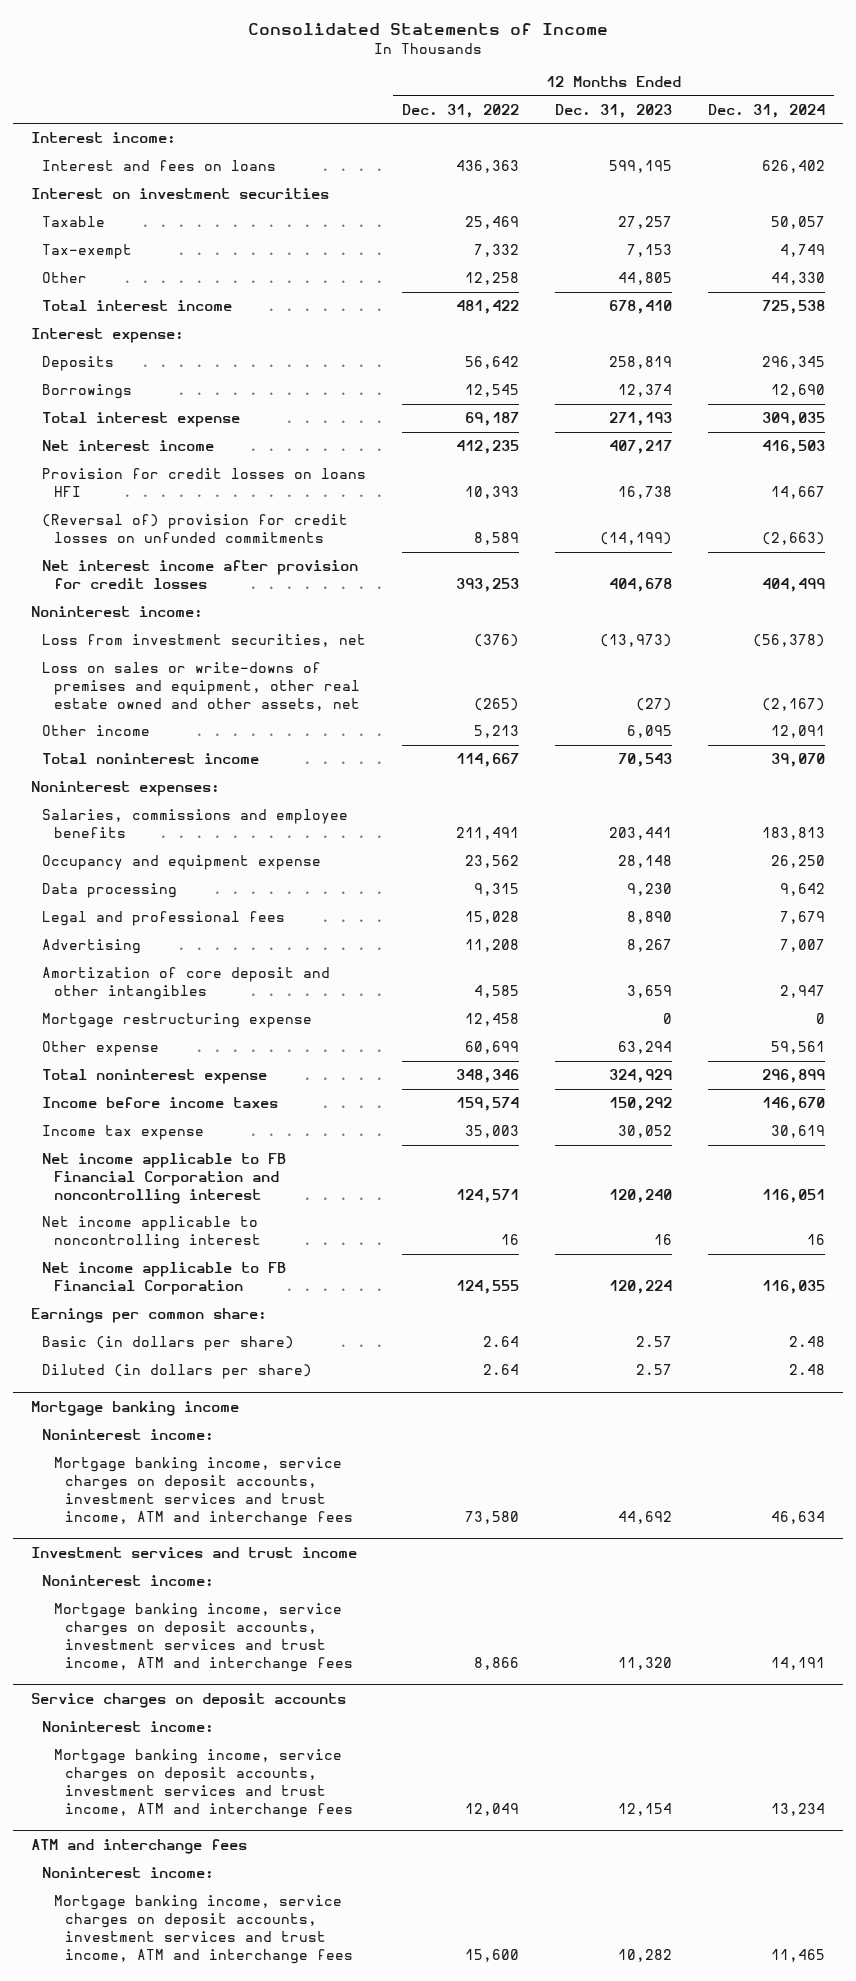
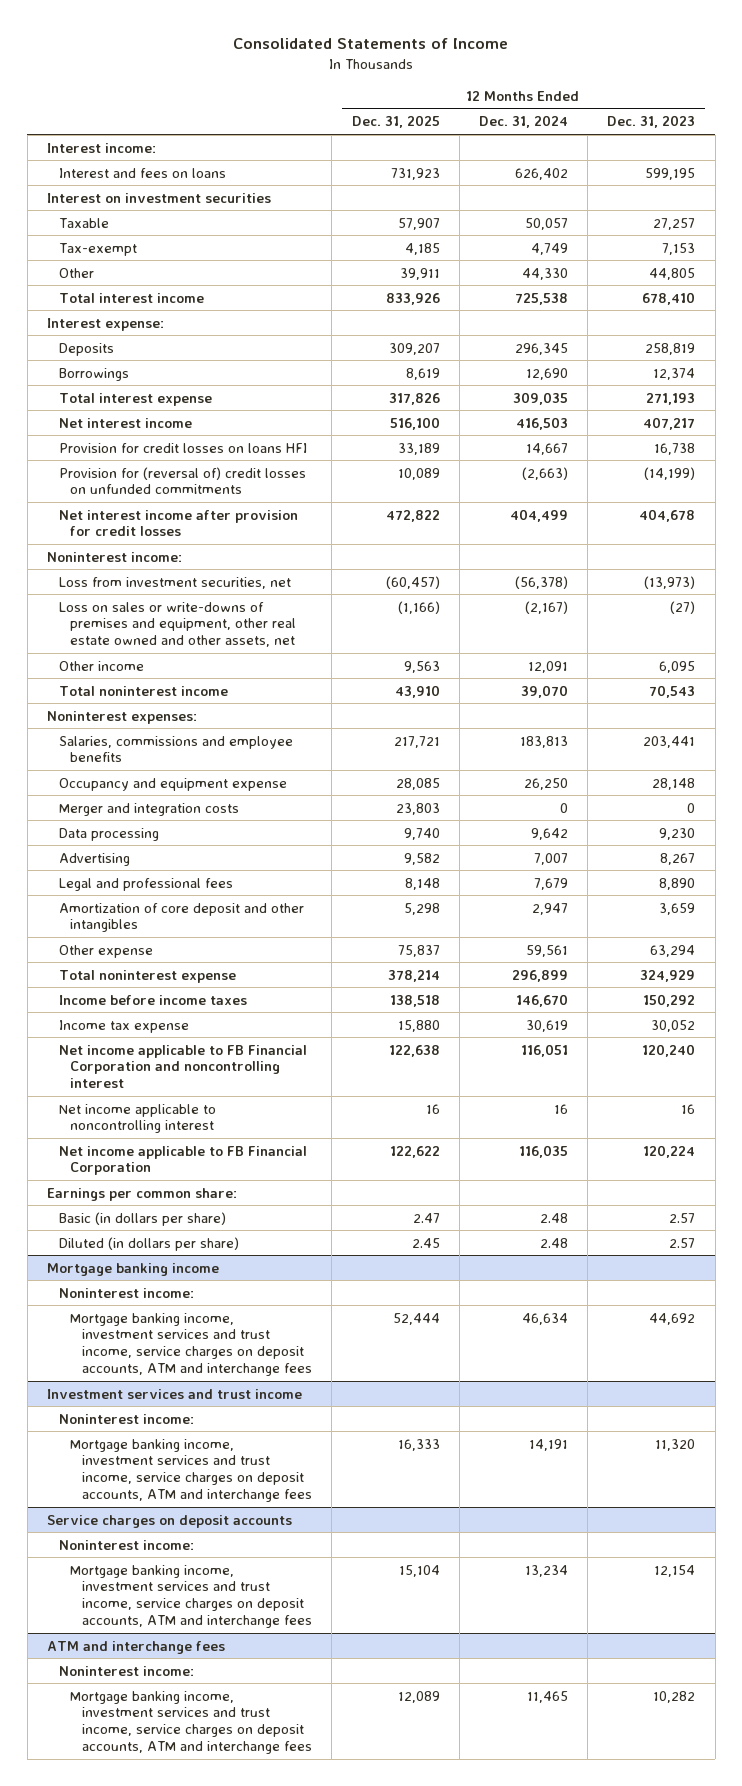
[402,103,520,118] Dec. 31, 2022 -> none
none -> [351,115,440,129] Dec. 31, 2025
[42,514,349,544] (Reversal of) provision for credit losses on unfunded commitments -> [58,466,306,495] Provision for (reversal of) credit losses on unfunded commitments
none -> [58,802,239,816] Merger and integration costs
[42,911,286,927] Legal and professional fees -> [58,877,233,891] Legal and professional fees
[42,1013,313,1029] Mortgage restructuring expense -> none
[53,1457,354,1526] Mortgage banking income, service charges on deposit accounts, investment services and trust income, ATM and interchange fees -> [70,1312,313,1376] Mortgage banking income, investment services and trust income, service charges on deposit accounts, ATM and interchange fees
[53,1603,354,1672] Mortgage banking income, service charges on deposit accounts, investment services and trust income, ATM and interchange fees -> [70,1438,313,1502] Mortgage banking income, investment services and trust income, service charges on deposit accounts, ATM and interchange fees
[53,1749,354,1818] Mortgage banking income, service charges on deposit accounts, investment services and trust income, ATM and interchange fees -> [70,1564,313,1628] Mortgage banking income, investment services and trust income, service charges on deposit accounts, ATM and interchange fees
[53,1895,354,1964] Mortgage banking income, service charges on deposit accounts, investment services and trust income, ATM and interchange fees -> [70,1690,313,1754] Mortgage banking income, investment services and trust income, service charges on deposit accounts, ATM and interchange fees

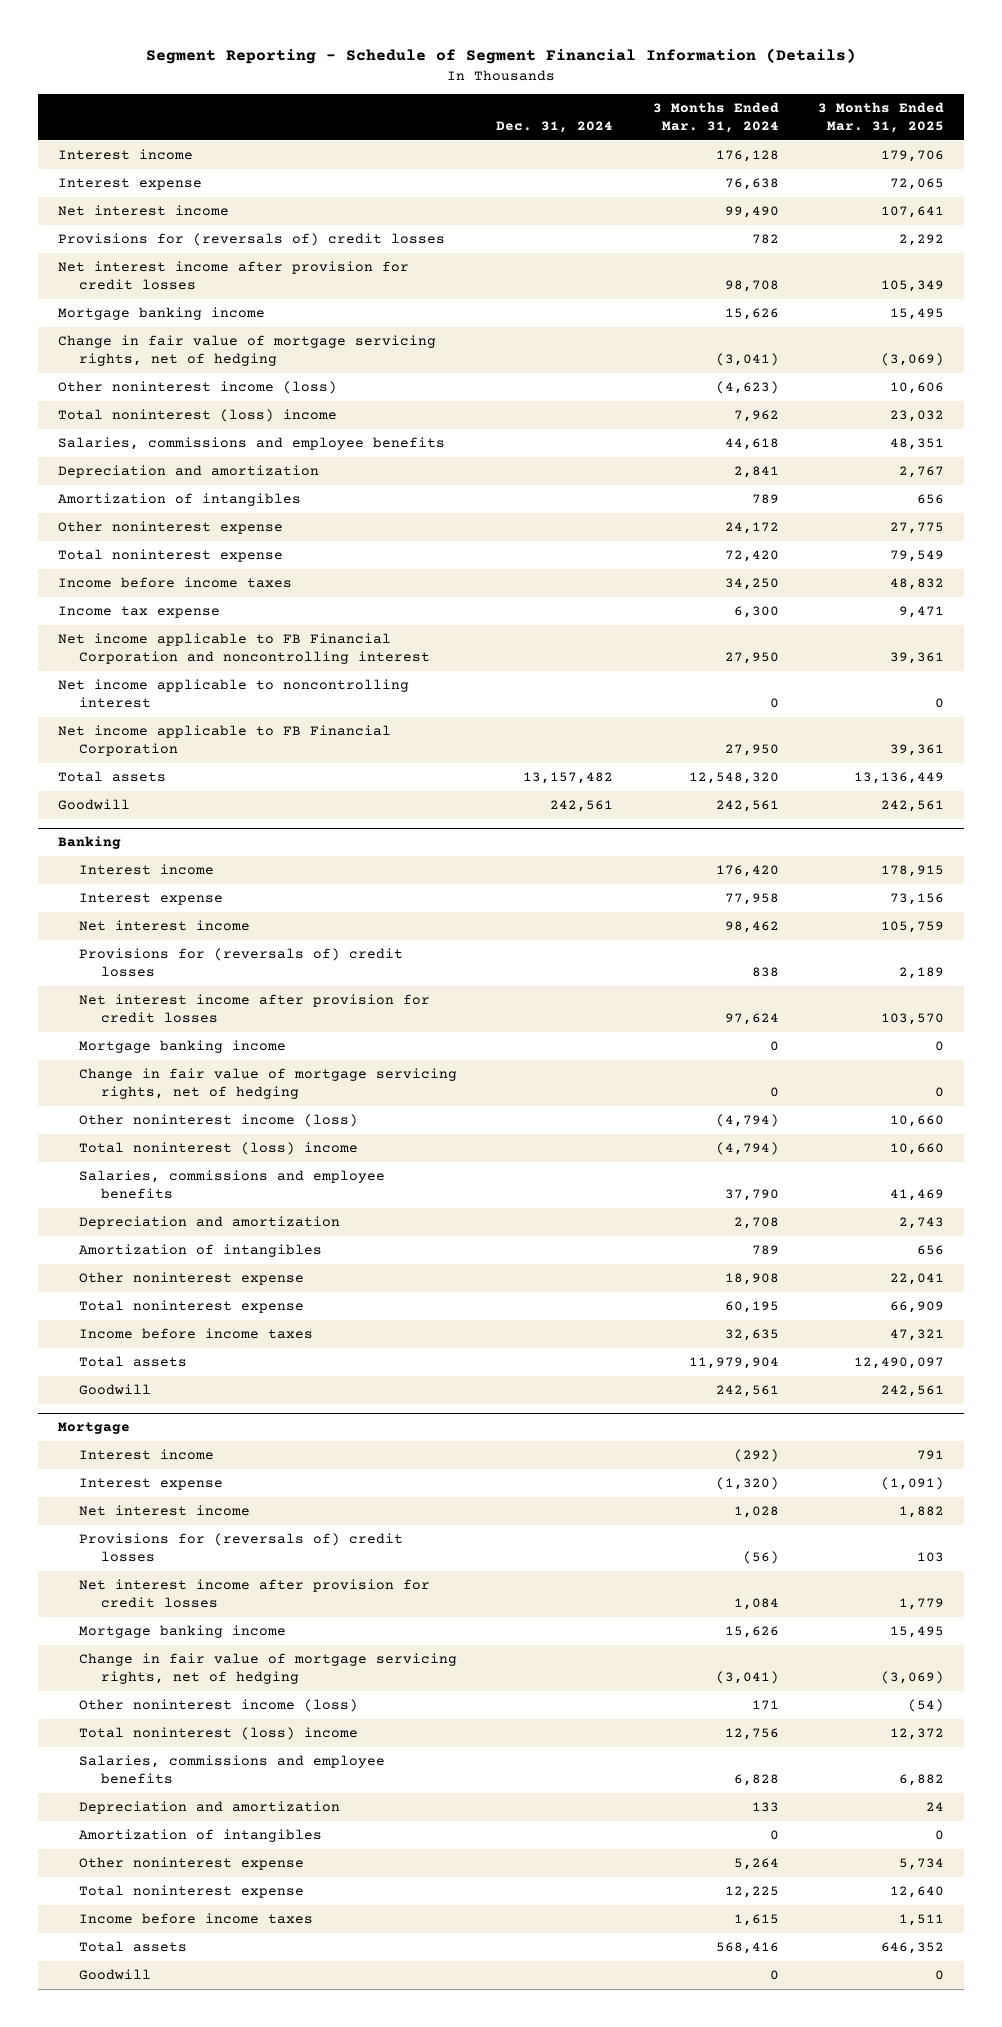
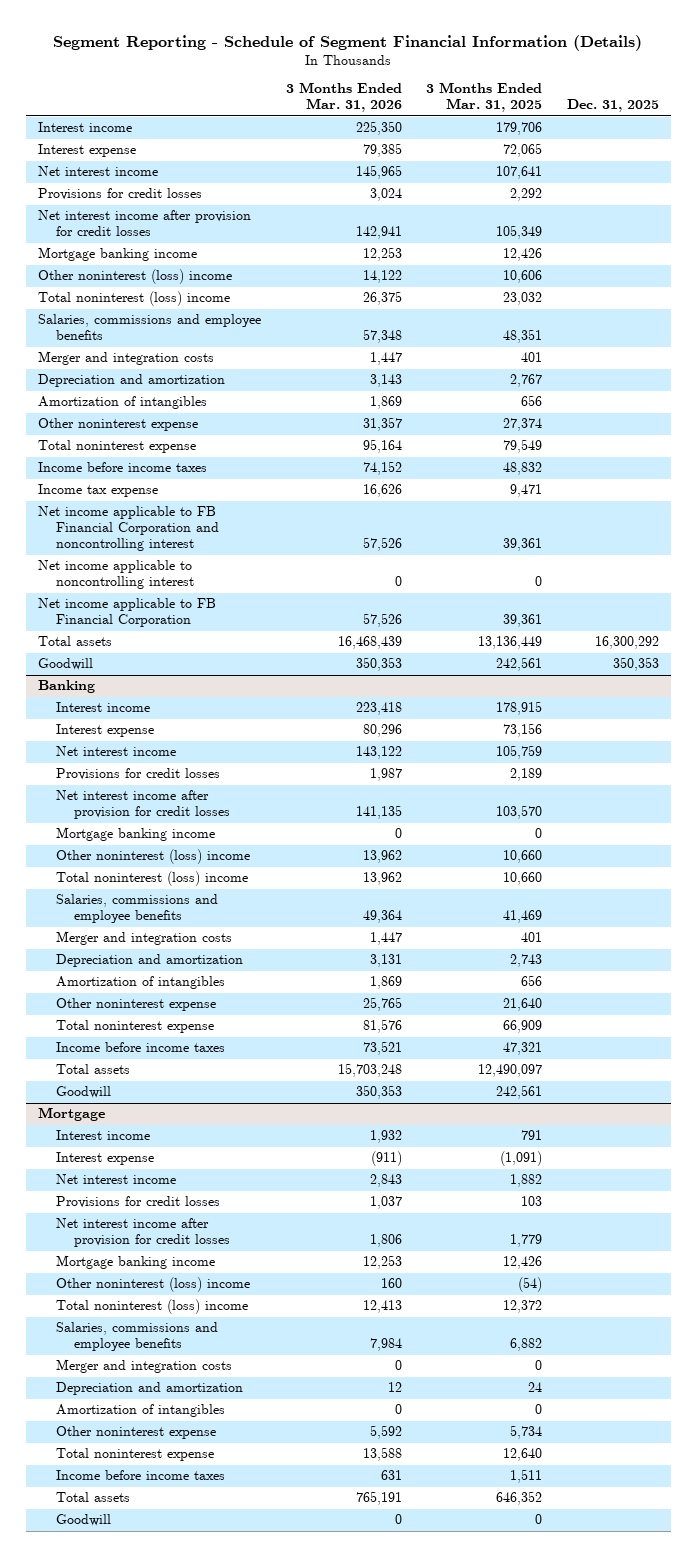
[496,121,614,134] Dec. 31, 2024 -> none
[652,101,779,134] 3 Months Ended Mar. 31, 2024 -> none
none -> [285,82,402,113] 3 Months Ended Mar. 31, 2026
none -> [566,99,659,113] Dec. 31, 2025
[57,233,445,247] Provisions for (reversals of) credit losses -> [38,188,203,201] Provisions for credit losses
[57,335,436,367] Change in fair value of mortgage servicing rights, net of hedging -> none
[890,308,945,321] 15,495 -> [503,248,543,262] 12,426
[57,381,337,395] Other noninterest income (loss) -> [38,269,233,285] Other noninterest (loss) income
none -> [38,351,215,366] Merger and integration costs
[890,522,945,535] 27,775 -> [503,418,543,432] 27,374
[79,948,404,978] Provisions for (reversals of) credit losses -> [56,768,221,781] Provisions for credit losses
[79,1068,458,1100] Change in fair value of mortgage servicing rights, net of hedging -> none
[79,1114,359,1128] Other noninterest income (loss) -> [56,849,251,865] Other noninterest (loss) income
none -> [56,931,233,946] Merger and integration costs
[890,1273,945,1286] 22,041 -> [503,998,543,1012] 21,640
[79,1533,404,1563] Provisions for (reversals of) credit losses -> [56,1196,221,1209] Provisions for credit losses
[79,1653,458,1685] Change in fair value of mortgage servicing rights, net of hedging -> none
[890,1626,945,1639] 15,495 -> [503,1256,543,1270] 12,426
[79,1699,359,1713] Other noninterest income (loss) -> [56,1277,251,1293] Other noninterest (loss) income
none -> [56,1359,233,1374] Merger and integration costs

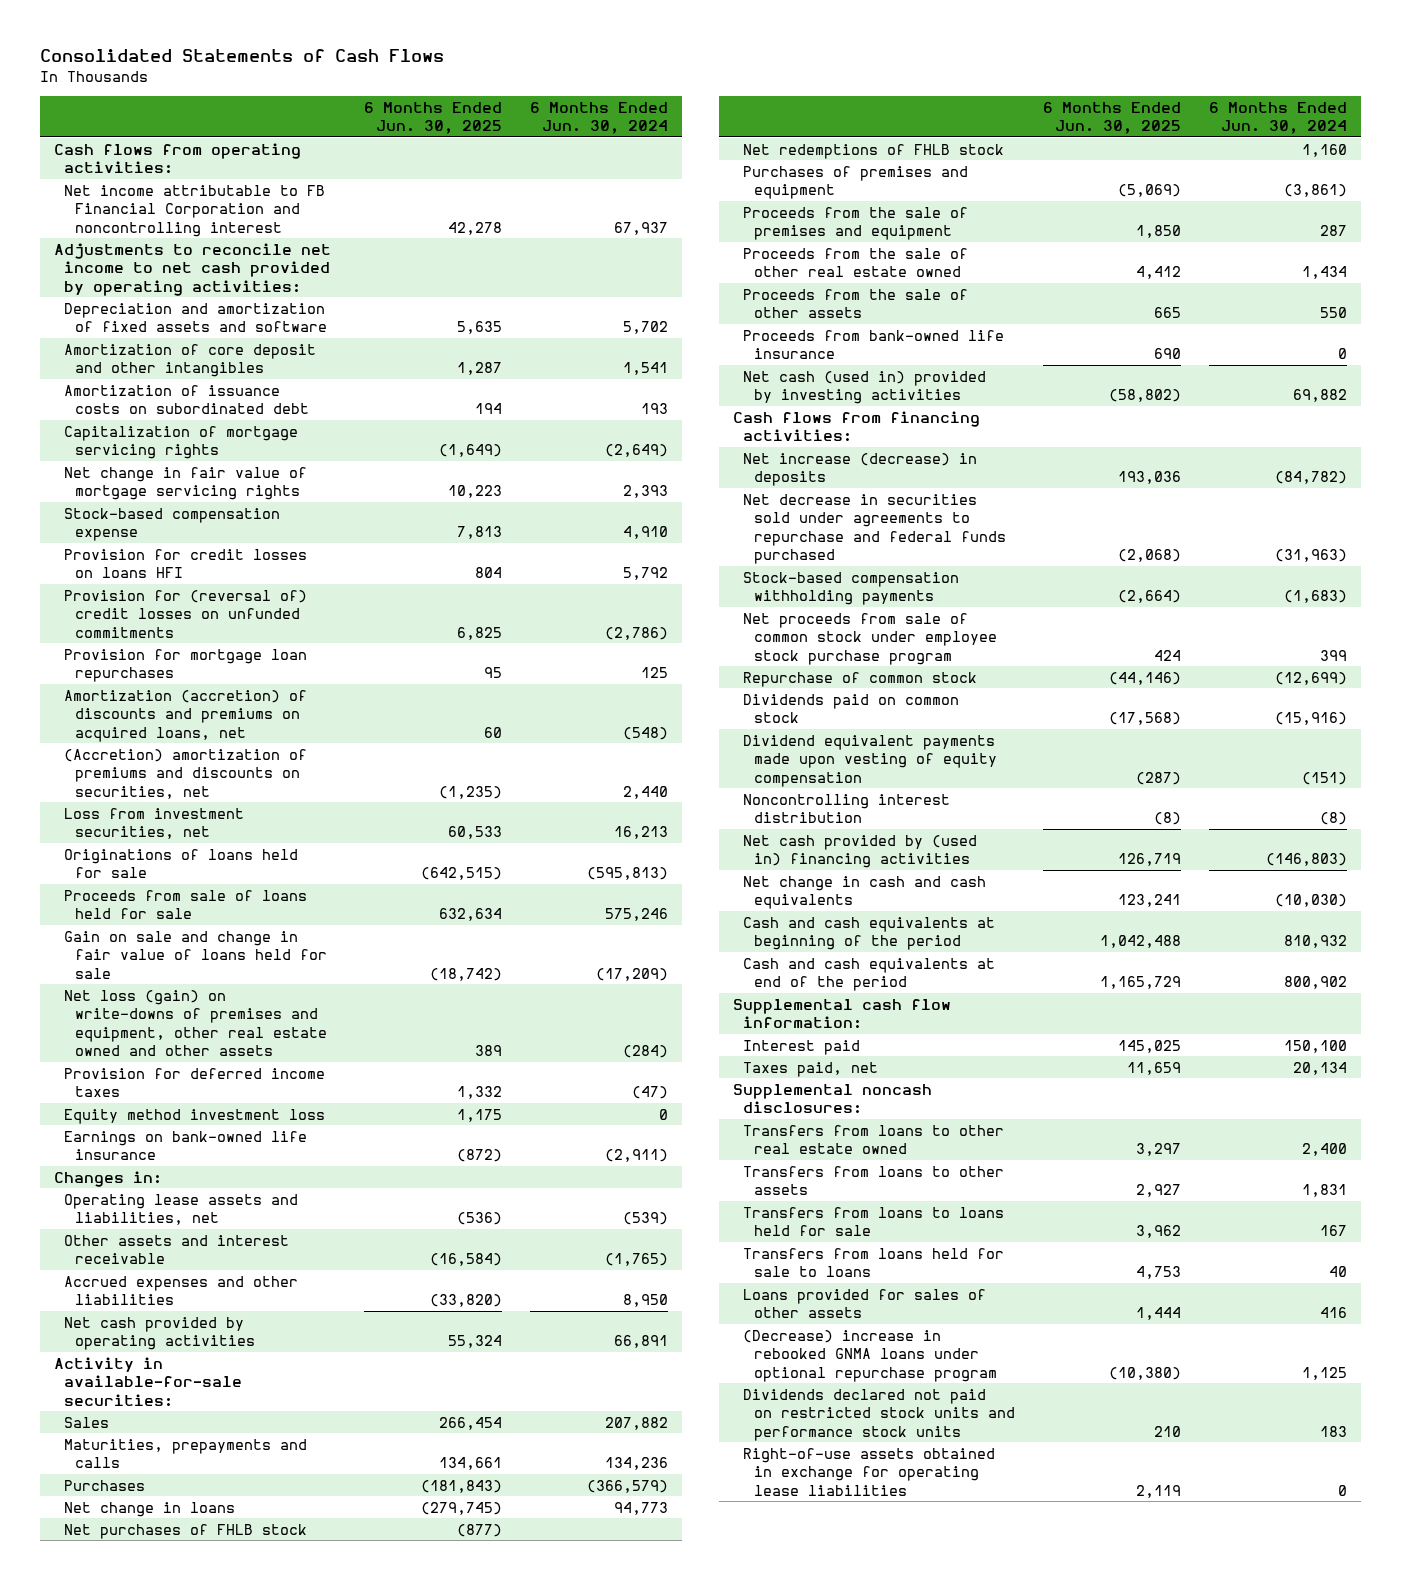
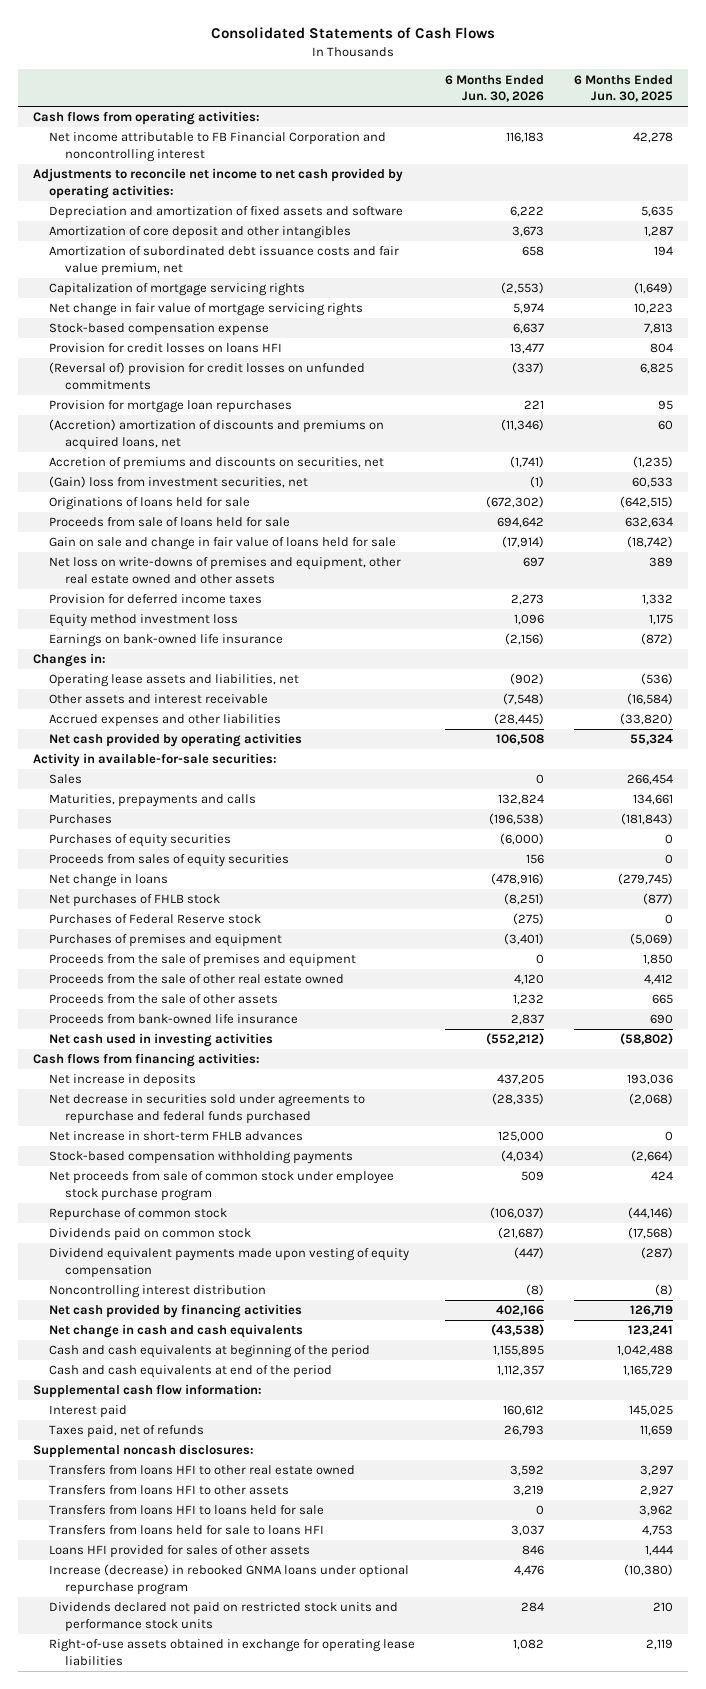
[530,101,669,135] 6 Months Ended Jun. 30, 2024 -> none
none -> [445,74,545,103] 6 Months Ended Jun. 30, 2026
[64,384,309,415] Amortization of issuance costs on subordinated debt -> [48,246,399,277] Amortization of subordinated debt issuance costs and fair value premium, net
[64,589,308,638] Provision for (reversal of) credit losses on unfunded commitments -> [48,362,365,391] (Reversal of) provision for credit losses on unfunded commitments
[64,689,308,742] Amortization (accretion) of discounts and premiums on acquired loans, net -> [48,419,384,451] (Accretion) amortization of discounts and premiums on acquired loans, net
[64,748,308,799] (Accretion) amortization of premiums and discounts on securities, net -> [48,457,384,471] Accretion of premiums and discounts on securities, net
[64,807,245,840] Loss from investment securities, net -> [48,476,308,489] (Gain) loss from investment securities, net
[64,989,327,1057] Net loss (gain) on write-downs of premises and equipment, other real estate owned and other assets -> [48,557,401,585] Net loss on write-downs of premises and equipment, other real estate owned and other assets
none -> [48,834,231,848] Purchases of equity securities
none -> [48,854,289,868] Proceeds from sales of equity securities
[743,143,1005,159] Net redemptions of FHLB stock -> none
none -> [48,914,261,925] Purchases of Federal Reserve stock
[743,370,987,405] Net cash (used in) provided by investing activities -> [48,1033,273,1048] Net cash used in investing activities
[743,452,978,487] Net increase (decrease) in deposits -> [48,1074,196,1088] Net increase in deposits
none -> [48,1131,303,1142] Net increase in short-term FHLB advances
[743,834,978,869] Net cash provided by (used in) financing activities -> [48,1304,302,1319] Net cash provided by financing activities
[743,1061,879,1077] Taxes paid, net -> [48,1425,204,1439] Taxes paid, net of refunds
[743,1124,1005,1155] Transfers from loans to other real estate owned -> [48,1465,355,1476] Transfers from loans HFI to other real estate owned
[743,1165,1005,1196] Transfers from loans to other assets -> [48,1485,289,1496] Transfers from loans HFI to other assets
[743,1206,1005,1237] Transfers from loans to loans held for sale -> [48,1505,324,1516] Transfers from loans HFI to loans held for sale
[743,1247,1005,1278] Transfers from loans held for sale to loans -> [48,1525,324,1536] Transfers from loans held for sale to loans HFI
[743,1288,987,1319] Loans provided for sales of other assets -> [48,1545,310,1559] Loans HFI provided for sales of other assets
[743,1329,997,1382] (Decrease) increase in rebooked GNMA loans under optional repurchase program -> [48,1564,409,1596] Increase (decrease) in rebooked GNMA loans under optional repurchase program

